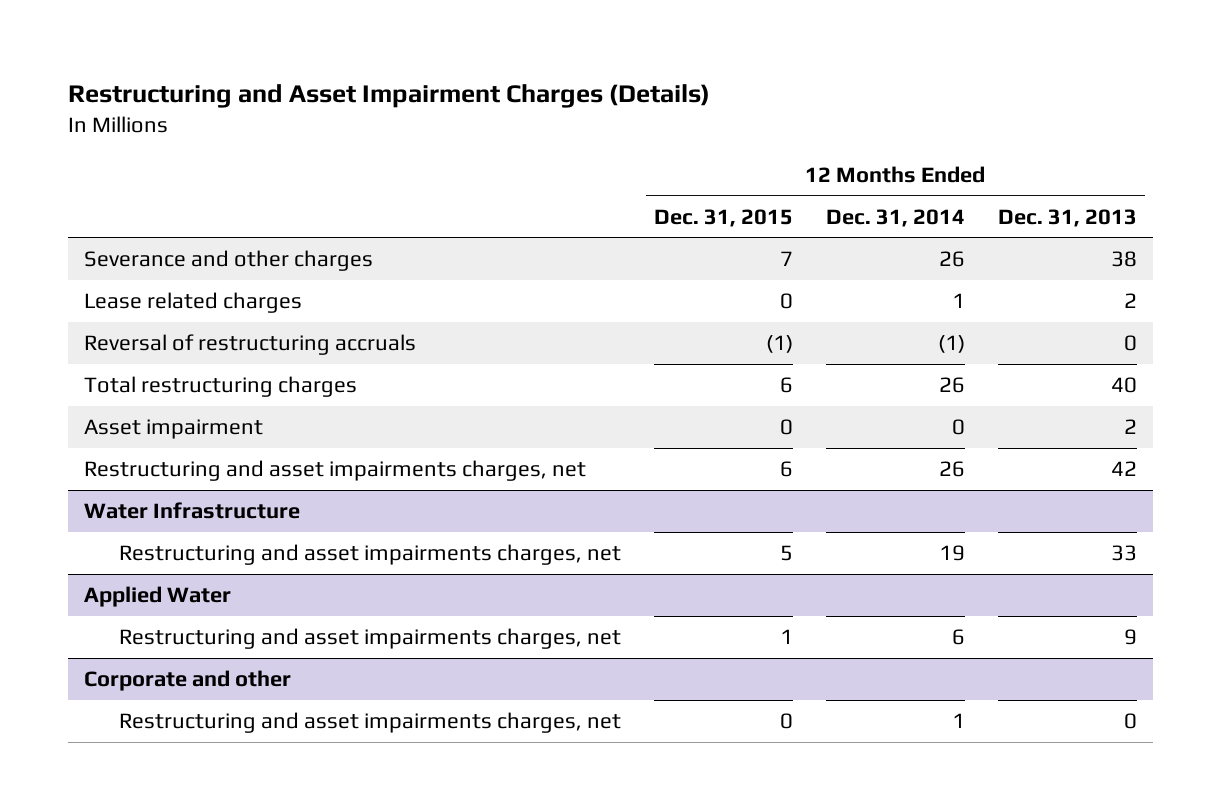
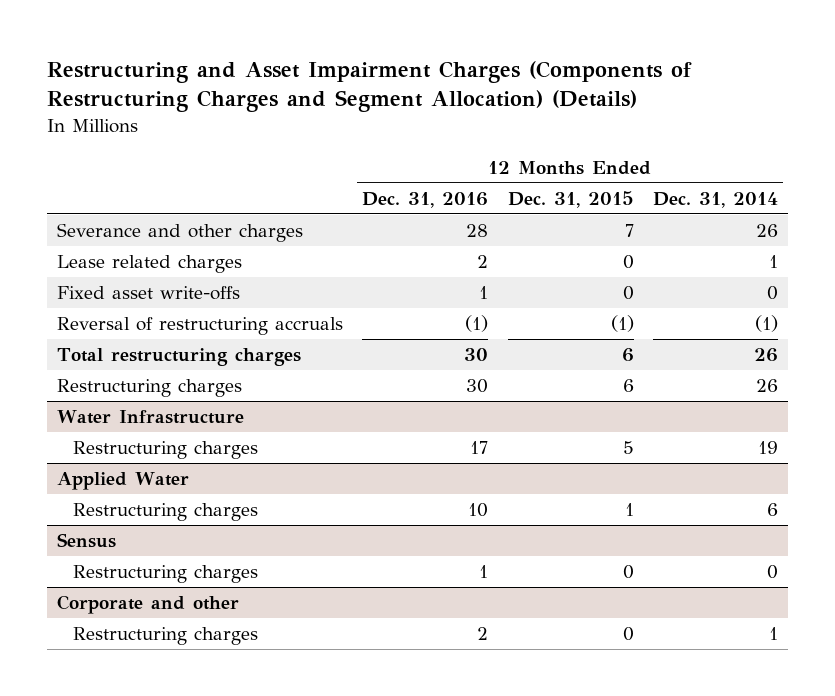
[67,84,710,109] Restructuring and Asset Impairment Charges (Details) -> [46,60,692,113] Restructuring and Asset Impairment Charges (Components of Restructuring Charges and Segment Allocation) (Details)
[997,208,1137,227] Dec. 31, 2013 -> none
none -> [362,191,489,208] Dec. 31, 2016
none -> [56,286,240,301] Fixed asset write-offs
[84,419,264,440] Asset impairment -> none
[84,460,587,482] Restructuring and asset impairments charges, net -> [56,379,242,398] Restructuring charges
[118,544,621,566] Restructuring and asset impairments charges, net -> [73,441,259,460] Restructuring charges
[118,628,621,650] Restructuring and asset impairments charges, net -> [73,503,259,522] Restructuring charges
none -> [56,533,116,549] Sensus
none -> [73,565,259,584] Restructuring charges
[118,712,621,734] Restructuring and asset impairments charges, net -> [73,627,259,646] Restructuring charges

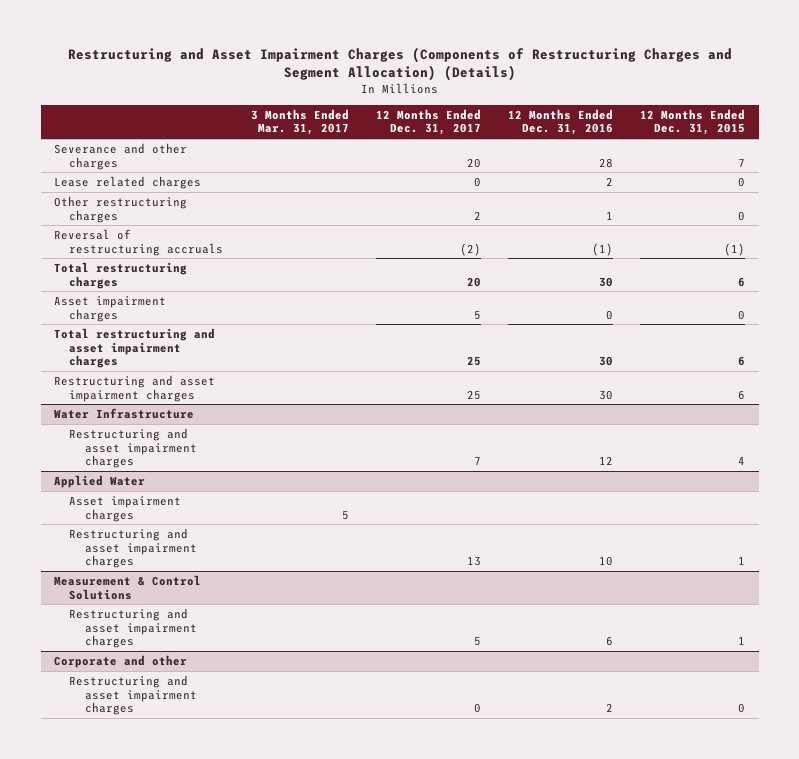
[653,191,779,208] Dec. 31, 2014 -> none
none -> [250,108,349,136] 3 Months Ended Mar. 31, 2017
none -> [375,108,481,136] 12 Months Ended Dec. 31, 2017
[56,286,240,301] Fixed asset write-offs -> none
none -> [54,196,188,223] Other restructuring charges
none -> [54,296,167,322] Asset impairment charges
none -> [54,328,216,369] Total restructuring and asset impairment charges
[56,379,242,398] Restructuring charges -> [54,375,216,402] Restructuring and asset impairment charges
[73,441,259,460] Restructuring charges -> [69,428,197,469] Restructuring and asset impairment charges
[470,441,489,455] 17 -> [598,456,613,466] 12
[622,441,634,455] 5 -> [738,456,746,466] 4
none -> [69,496,182,522] Asset impairment charges
[73,503,259,522] Restructuring charges -> [69,528,197,569] Restructuring and asset impairment charges
[56,533,116,549] Sensus -> [54,575,202,600] Measurement & Control Solutions
[73,565,259,584] Restructuring charges -> [69,608,197,649] Restructuring and asset impairment charges
[479,565,489,579] 1 -> [605,636,613,647] 6
[622,565,634,580] 0 -> [738,636,746,646] 1
[73,627,259,646] Restructuring charges -> [69,675,197,716] Restructuring and asset impairment charges

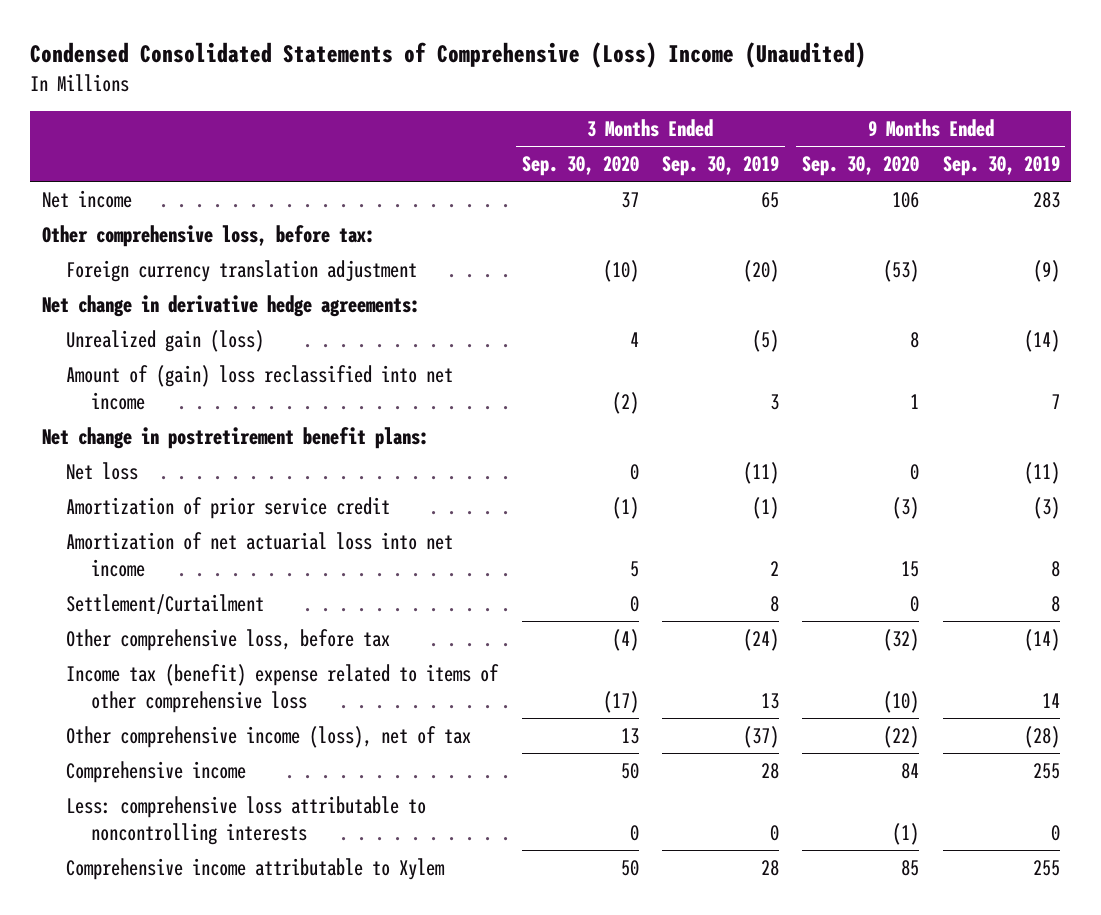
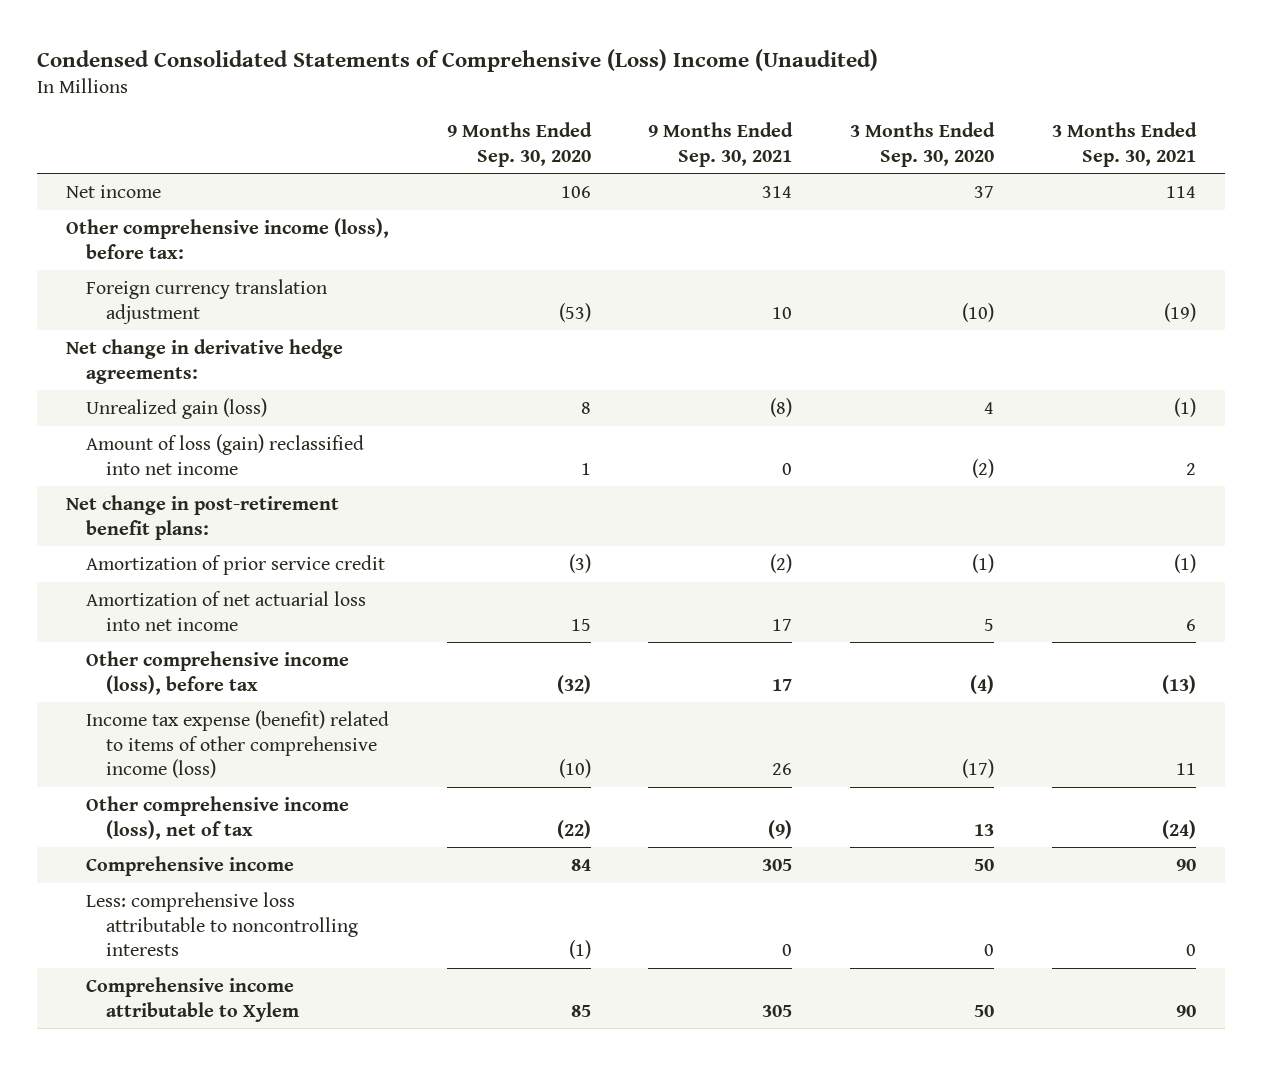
[661,155,779,176] Sep. 30, 2019 -> none
[942,155,1060,176] Sep. 30, 2019 -> none
none -> [648,121,794,167] 9 Months Ended Sep. 30, 2021
none -> [1052,121,1198,167] 3 Months Ended Sep. 30, 2021
[41,224,375,247] Other comprehensive loss, before tax: -> [65,217,389,259] Other comprehensive income (loss), before tax:
[66,461,139,480] Net loss -> none
[66,364,454,410] Amount of (gain) loss reclassified into net income -> [85,433,364,475] Amount of loss (gain) reclassified into net income
[41,426,429,449] Net change in postretirement benefit plans: -> [65,494,339,540] Net change in post-retirement benefit plans:
[66,593,265,614] Settlement/Curtailment -> none
[66,628,391,651] Other comprehensive loss, before tax -> [85,650,349,695] Other comprehensive income (loss), before tax
[66,663,500,713] Income tax (benefit) expense related to items of other comprehensive loss -> [85,709,389,779] Income tax expense (benefit) related to items of other comprehensive income (loss)

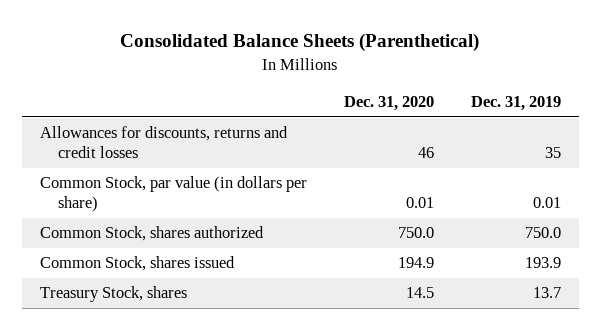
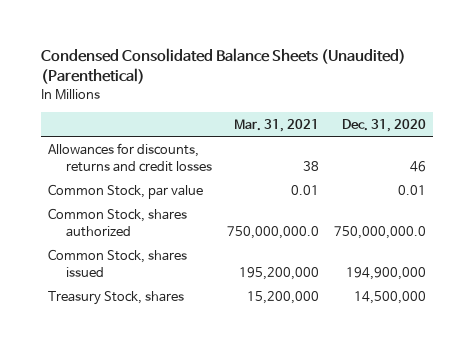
[120,33,480,53] Consolidated Balance Sheets (Parenthetical) -> [40,48,406,85] Condensed Consolidated Balance Sheets (Unaudited) (Parenthetical)
[470,95,561,111] Dec. 31, 2019 -> none
none -> [234,118,320,132] Mar. 31, 2021
[40,176,308,212] Common Stock, par value (in dollars per share) -> [48,183,204,199] Common Stock, par value
[397,227,434,239] 750.0 -> [333,225,426,239] 750,000,000.0
[397,257,434,269] 194.9 -> [345,266,426,280] 194,900,000
[405,287,434,299] 14.5 -> [353,290,426,304] 14,500,000

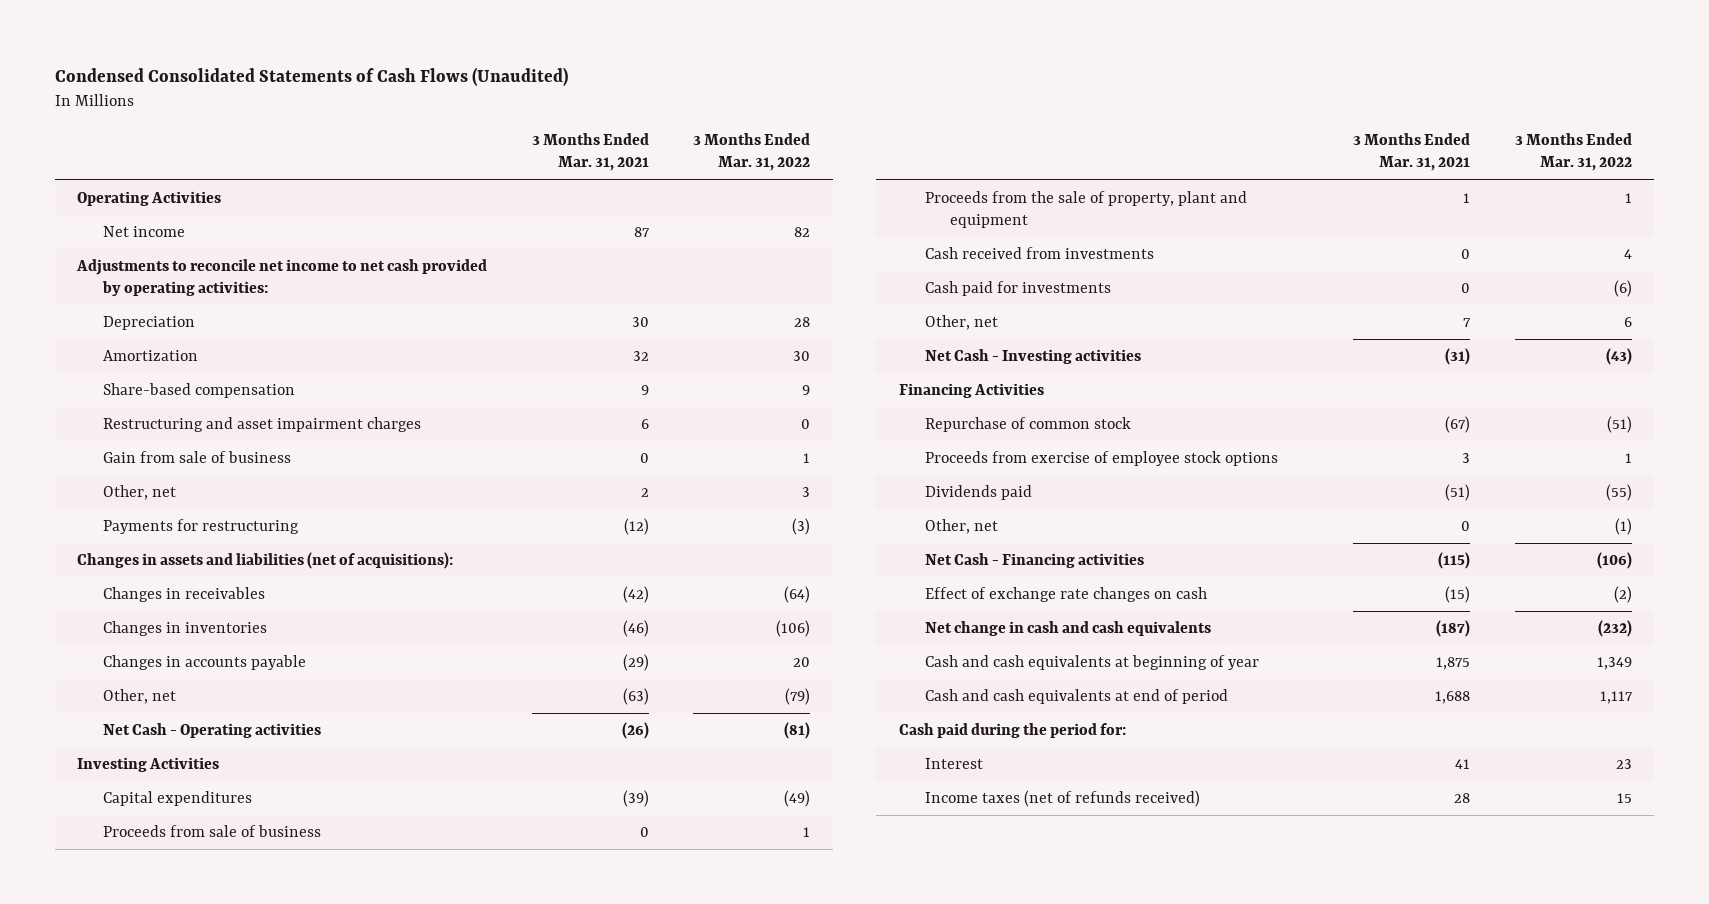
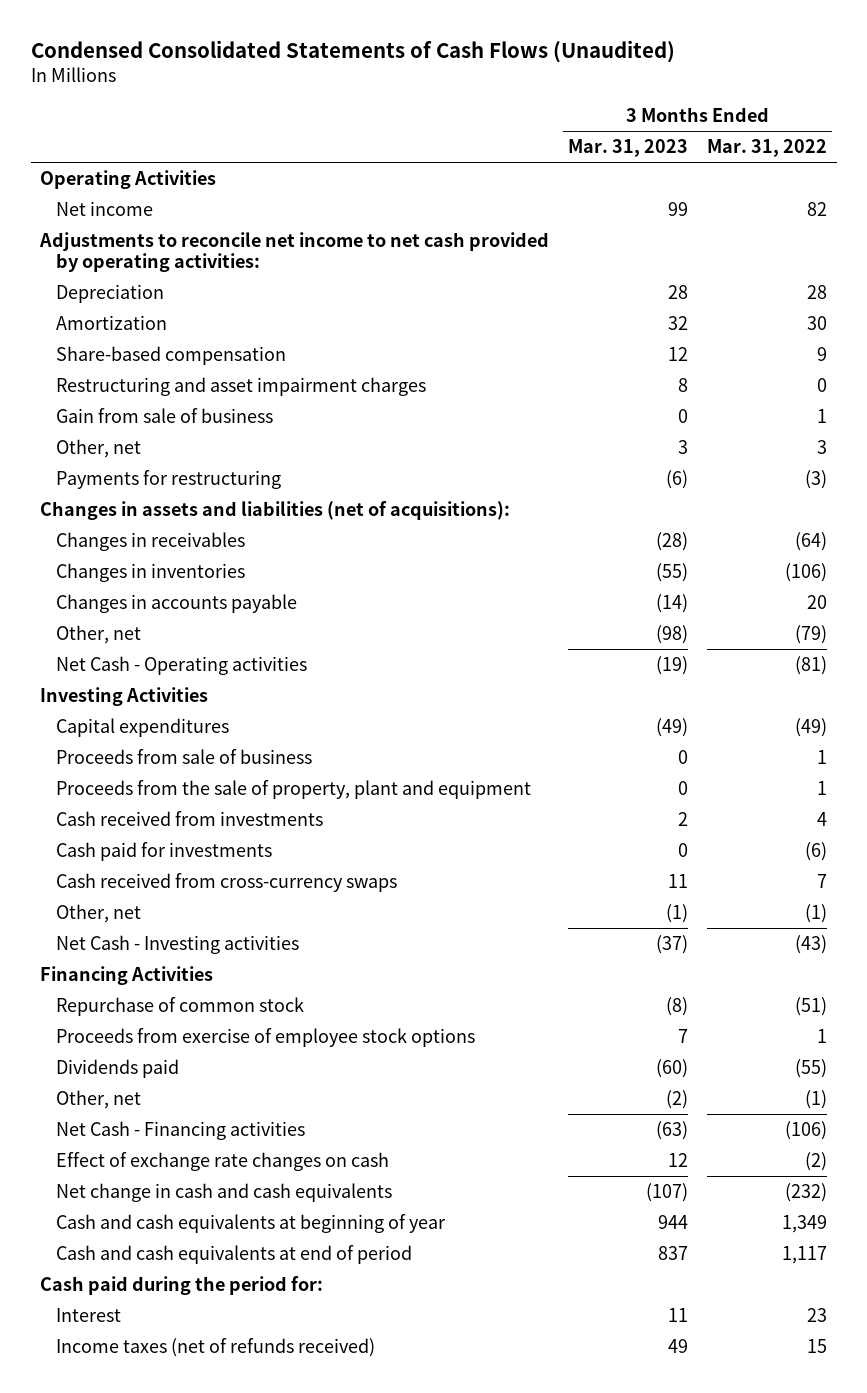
[531,133,649,172] 3 Months Ended Mar. 31, 2021 -> none
none -> [568,139,689,158] Mar. 31, 2023
none -> [56,873,398,893] Cash received from cross-currency swaps
[1623,317,1632,328] 6 -> [805,904,828,924] (1)

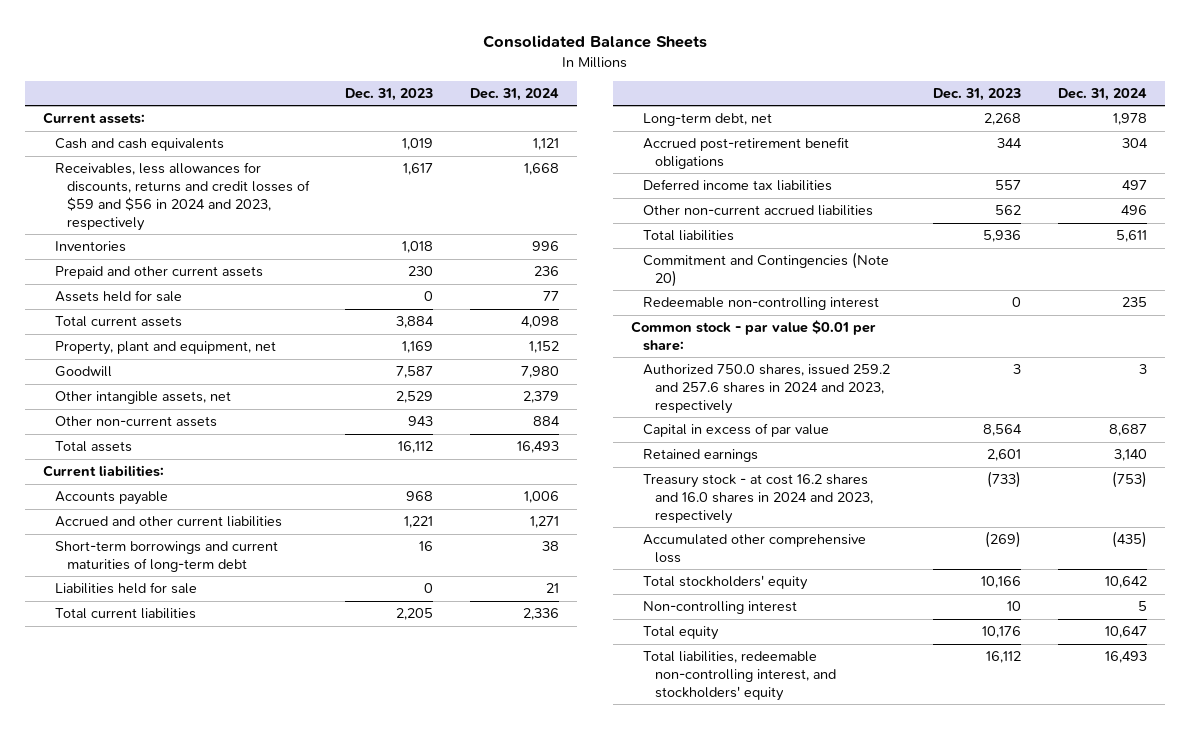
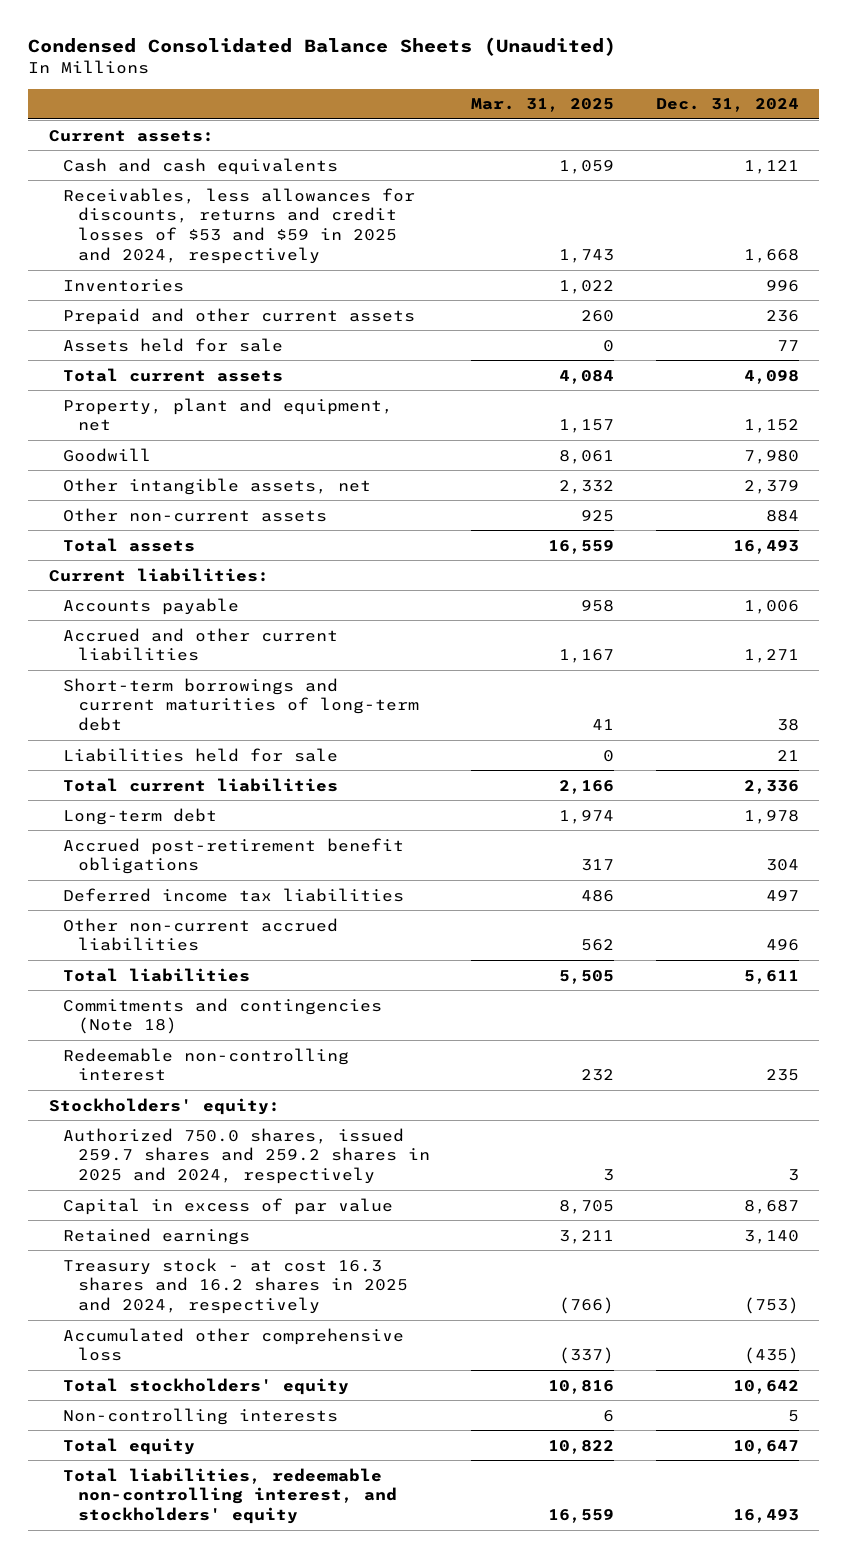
[482,35,707,49] Consolidated Balance Sheets -> [28,37,617,57] Condensed Consolidated Balance Sheets (Unaudited)
[345,88,434,102] Dec. 31, 2023 -> none
none -> [471,98,615,113] Mar. 31, 2025
[54,162,310,231] Receivables, less allowances for discounts, returns and credit losses of $59 and $56 in 2024 and 2023, respectively -> [63,187,416,265] Receivables, less allowances for discounts, returns and credit losses of $53 and $59 in 2025 and 2024, respectively
[642,113,772,127] Long-term debt, net -> [63,807,218,825] Long-term debt
[642,252,889,288] Commitment and Contingencies (Note 20) -> [63,997,383,1035] Commitments and contingencies (Note 18)
[630,320,876,352] Common stock - par value $0.01 per share: -> none
none -> [49,1097,281,1115] Stockholders' equity:
[642,364,890,414] Authorized 750.0 shares, issued 259.2 and 257.6 shares in 2024 and 2023, respectively -> [63,1127,430,1185] Authorized 750.0 shares, issued 259.7 shares and 259.2 shares in 2025 and 2024, respectively
[642,474,873,524] Treasury stock - at cost 16.2 shares and 16.0 shares in 2024 and 2023, respectively -> [63,1257,408,1315] Treasury stock - at cost 16.3 shares and 16.2 shares in 2025 and 2024, respectively
[642,601,797,615] Non-controlling interest -> [63,1407,339,1425] Non-controlling interests

